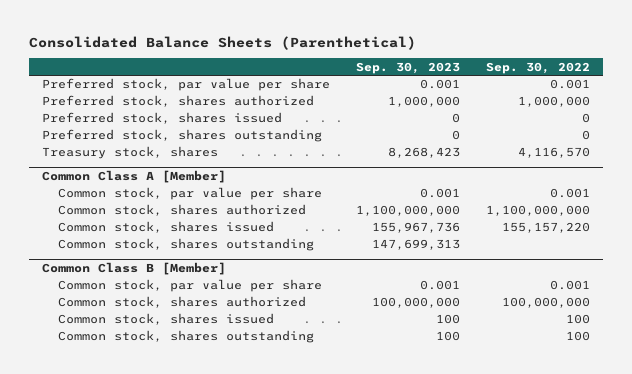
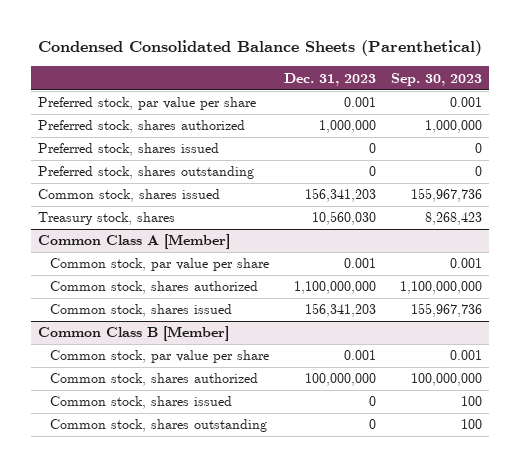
[28,35,416,50] Consolidated Balance Sheets (Parenthetical) -> [38,40,483,57] Condensed Consolidated Balance Sheets (Parenthetical)
[486,61,591,74] Sep. 30, 2022 -> none
none -> [283,72,376,86] Dec. 31, 2023
none -> [38,189,221,203] Common stock, shares issued
[57,238,314,252] Common stock, shares outstanding -> none

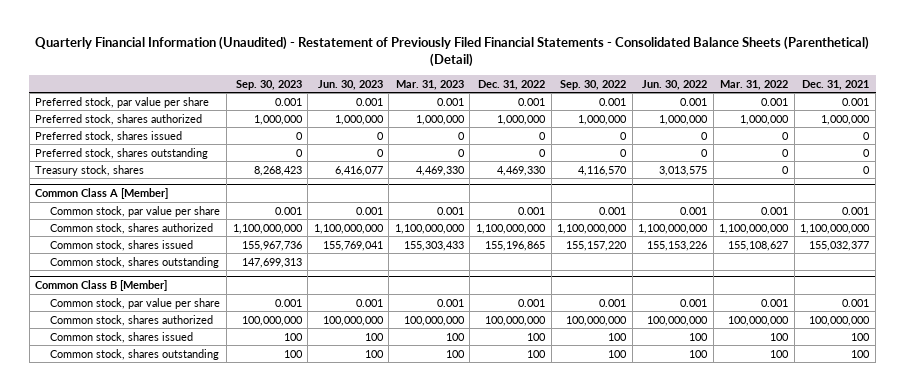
[38,40,483,57] Condensed Consolidated Balance Sheets (Parenthetical) -> [35,35,870,68] Quarterly Financial Information (Unaudited) - Restatement of Previously Filed Financial Statements - Consolidated Balance Sheets (Parenthetical) (Detail)
[283,72,376,86] Dec. 31, 2023 -> none
none -> [317,79,383,90] Jun. 30, 2023
none -> [395,79,464,90] Mar. 31, 2023
none -> [477,79,545,90] Dec. 31, 2022
none -> [560,79,627,90] Sep. 30, 2022
none -> [642,79,708,90] Jun. 30, 2022
none -> [720,79,789,90] Mar. 31, 2022
none -> [802,79,870,90] Dec. 31, 2021
[38,189,221,203] Common stock, shares issued -> none
none -> [50,256,220,268] Common stock, shares outstanding

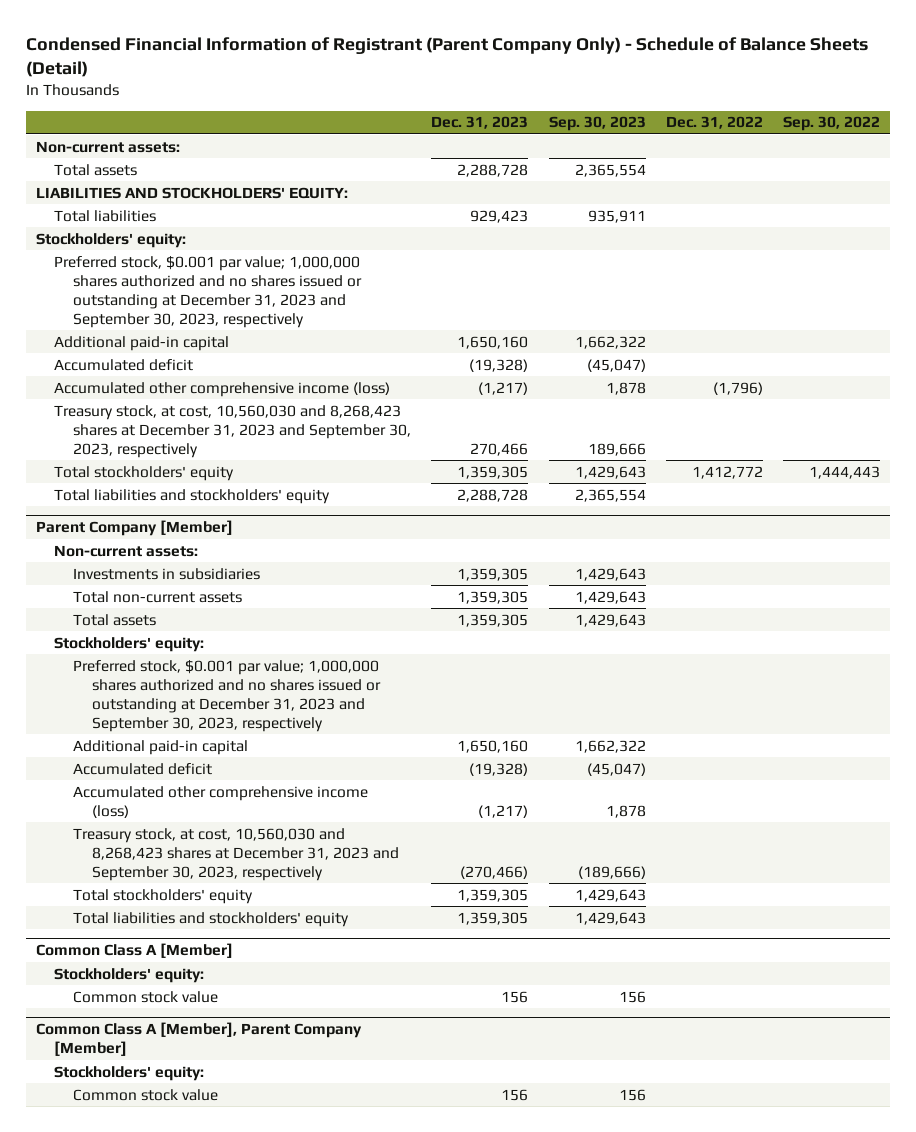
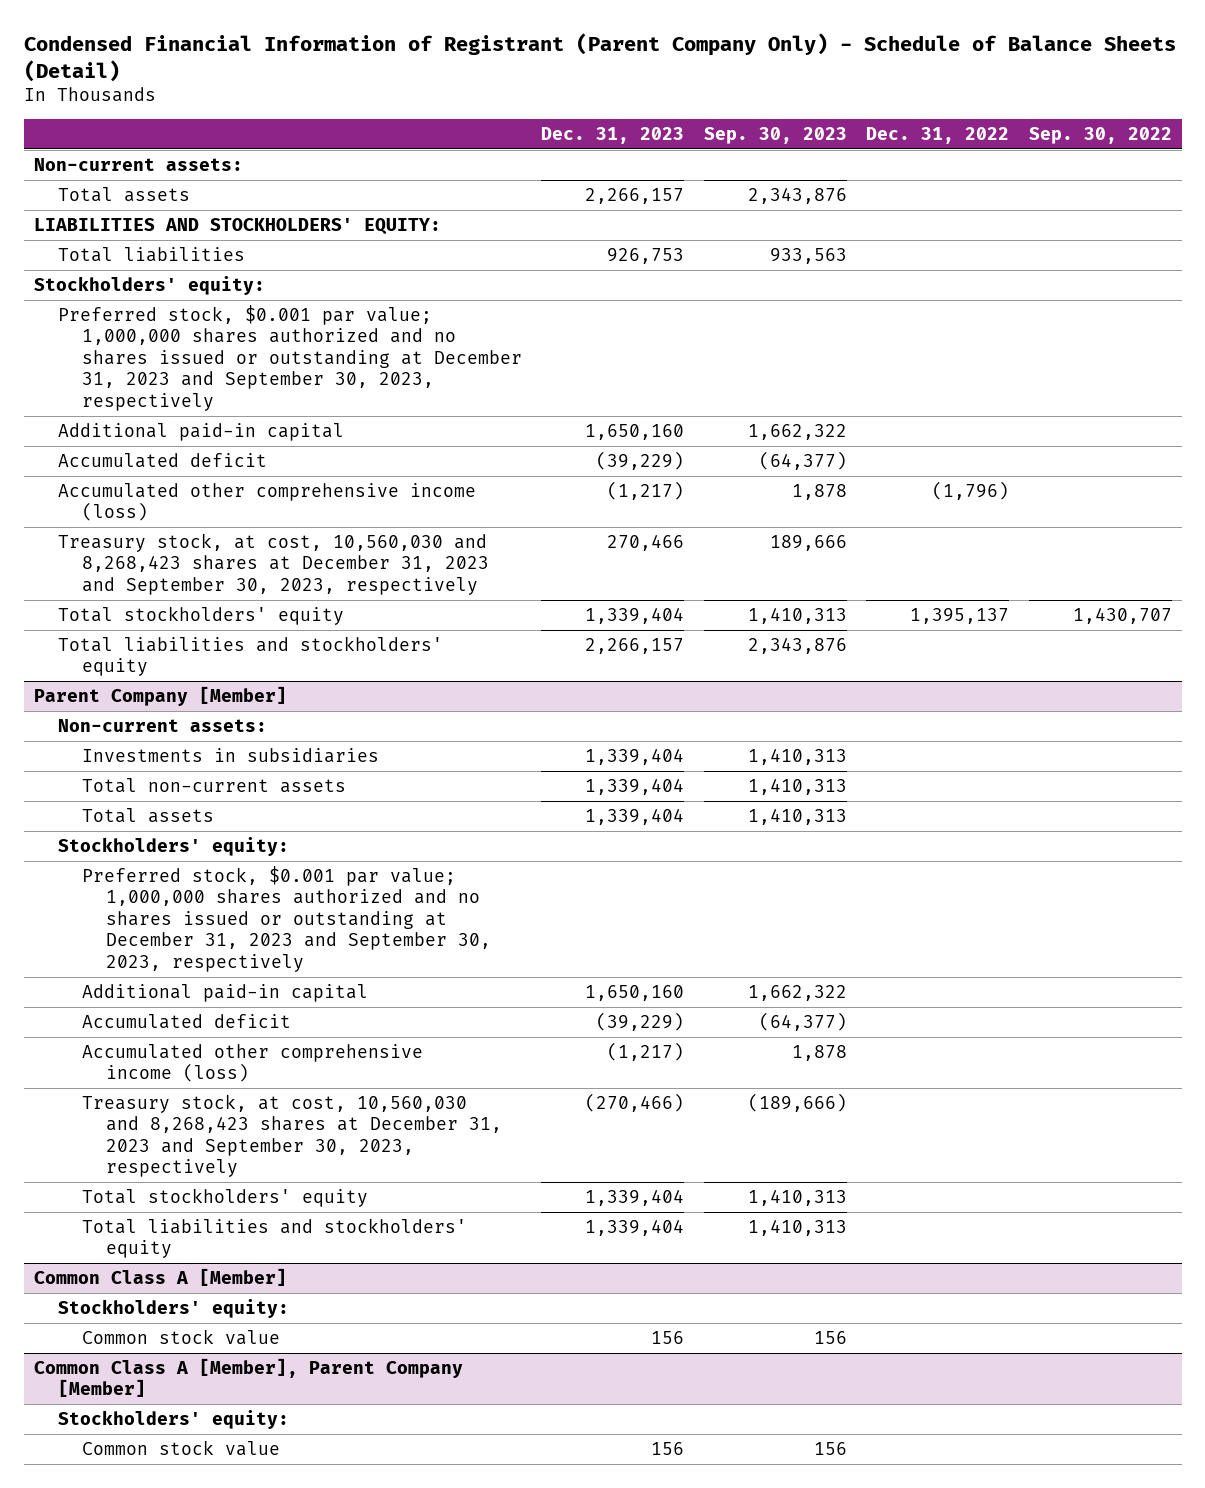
[457,163,529,177] 2,288,728 -> [585,187,685,204] 2,266,157
[574,163,646,177] 2,365,554 -> [747,186,847,204] 2,343,876
[470,209,529,223] 929,423 -> [607,247,685,264] 926,753
[587,209,646,223] 935,911 -> [769,247,847,264] 933,563
[469,358,529,372] (19,328) -> [596,450,685,470] (39,229)
[586,358,646,372] (45,047) -> [758,450,847,470] (64,377)
[457,465,529,479] 1,359,305 -> [585,606,685,624] 1,339,404
[574,465,646,479] 1,429,643 -> [747,606,847,624] 1,410,313
[691,465,763,479] 1,412,772 -> [910,607,1010,624] 1,395,137
[809,465,881,479] 1,444,443 -> [1072,606,1172,624] 1,430,707
[457,488,529,502] 2,288,728 -> [585,637,685,654] 2,266,157
[574,488,646,502] 2,365,554 -> [747,636,847,654] 2,343,876
[457,567,529,581] 1,359,305 -> [585,747,685,765] 1,339,404
[574,567,646,581] 1,429,643 -> [747,747,847,765] 1,410,313
[457,590,529,604] 1,359,305 -> [585,777,685,795] 1,339,404
[574,590,646,604] 1,429,643 -> [747,777,847,795] 1,410,313
[457,613,529,627] 1,359,305 -> [585,807,685,825] 1,339,404
[574,613,646,627] 1,429,643 -> [747,807,847,825] 1,410,313
[469,762,529,776] (19,328) -> [596,1011,685,1031] (39,229)
[586,762,646,776] (45,047) -> [758,1011,847,1031] (64,377)
[457,888,529,902] 1,359,305 -> [585,1188,685,1206] 1,339,404
[574,888,646,902] 1,429,643 -> [747,1188,847,1206] 1,410,313
[457,911,529,925] 1,359,305 -> [585,1218,685,1236] 1,339,404
[574,911,646,925] 1,429,643 -> [747,1218,847,1236] 1,410,313

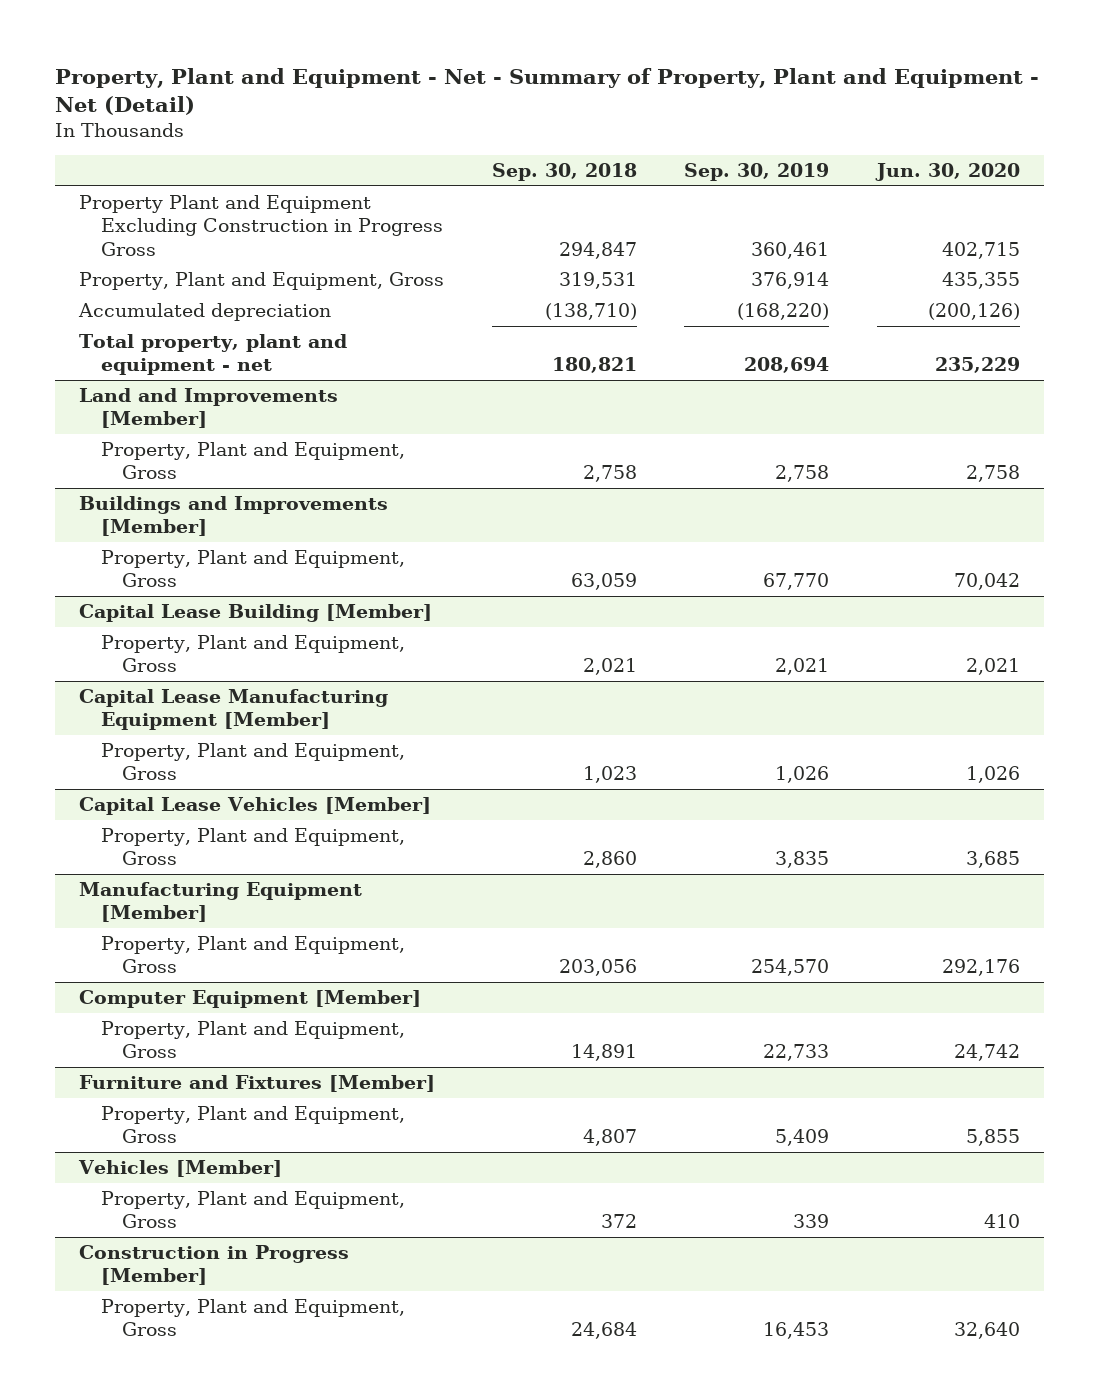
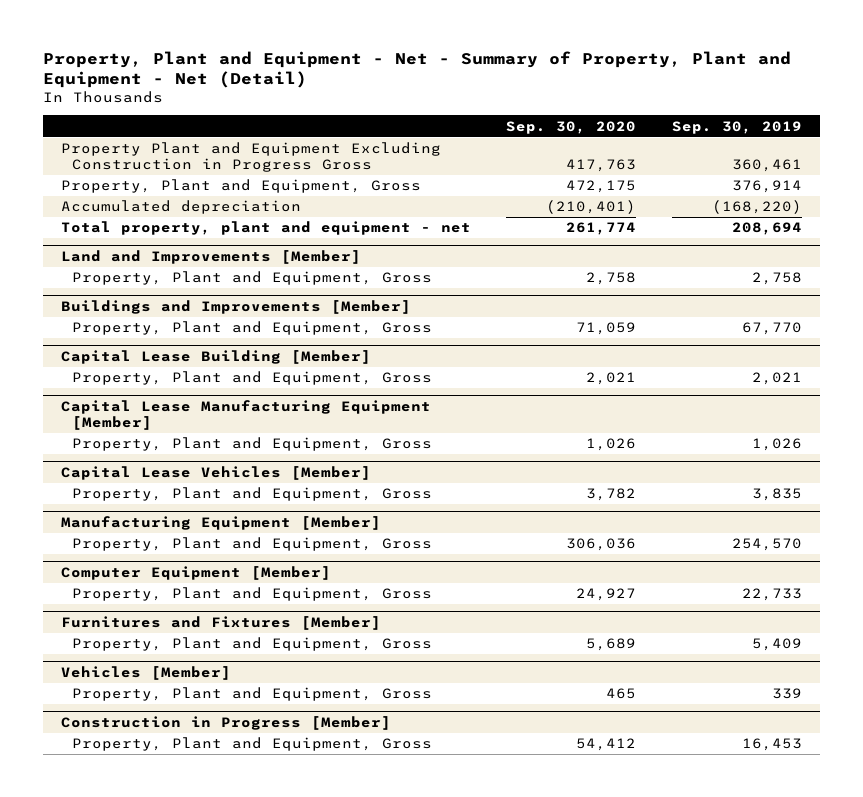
[491,163,637,182] Sep. 30, 2018 -> none
[875,163,1021,182] Jun. 30, 2020 -> none
none -> [506,120,637,134] Sep. 30, 2020
[79,1074,436,1092] Furniture and Fixtures [Member] -> [60,616,381,631] Furnitures and Fixtures [Member]

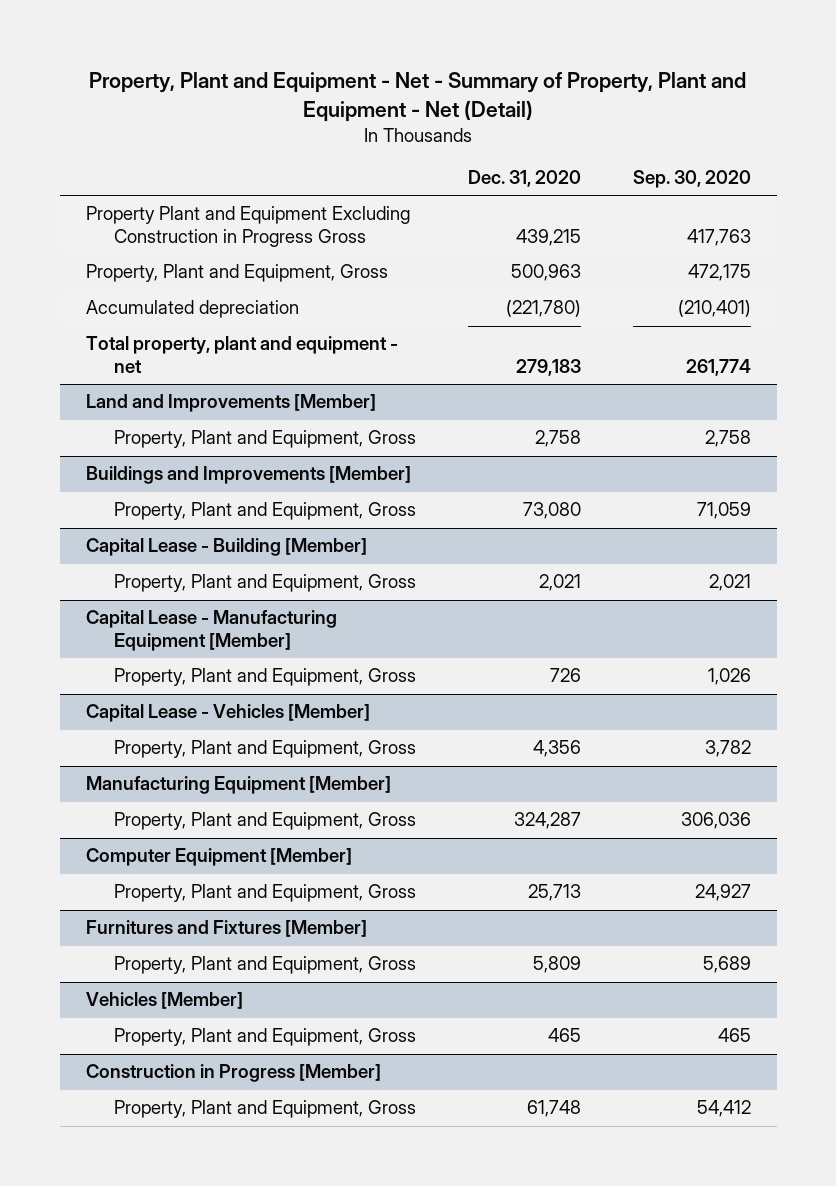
[671,120,802,134] Sep. 30, 2019 -> none
none -> [467,170,581,188] Dec. 31, 2020
[60,350,371,365] Capital Lease Building [Member] -> [85,538,367,557] Capital Lease - Building [Member]
[60,400,431,430] Capital Lease Manufacturing Equipment [Member] -> [85,610,337,651] Capital Lease - Manufacturing Equipment [Member]
[60,466,371,481] Capital Lease Vehicles [Member] -> [85,704,370,723] Capital Lease - Vehicles [Member]

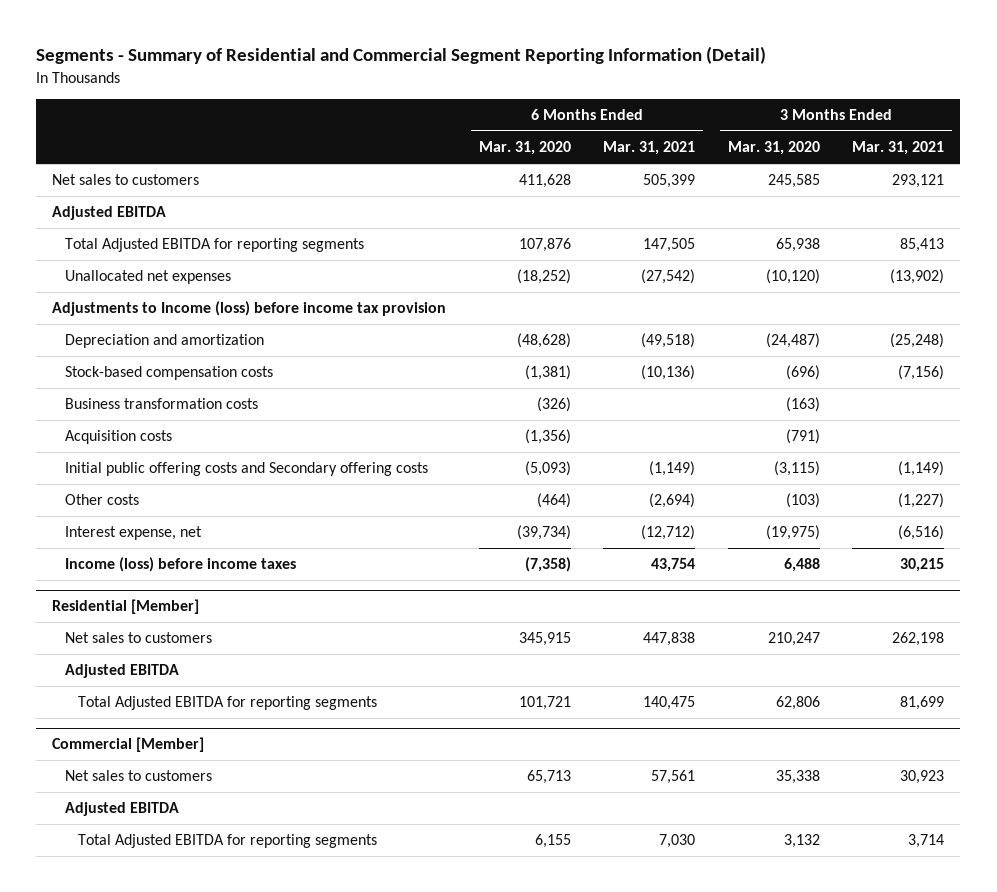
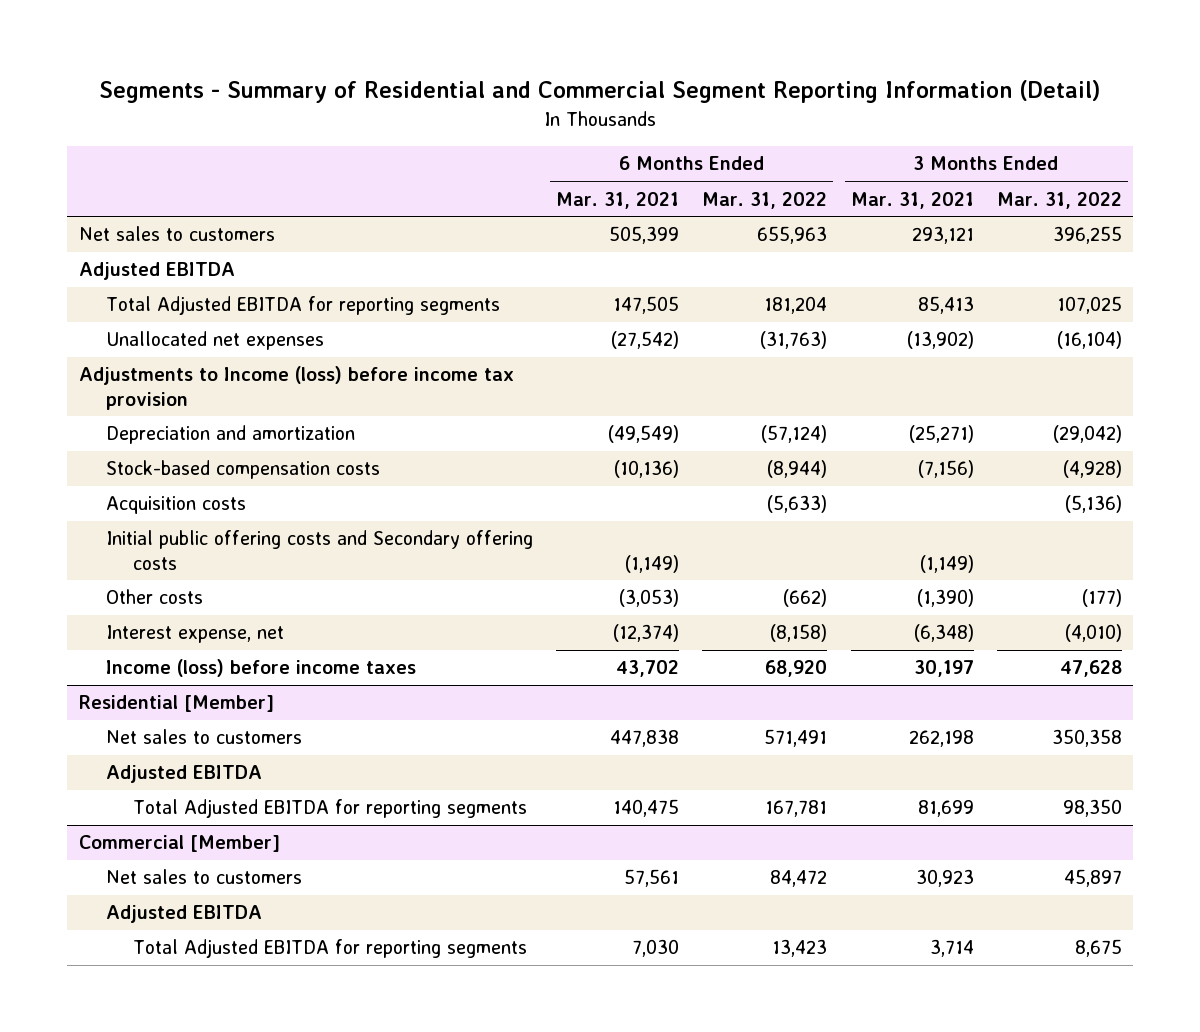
[478,141,571,156] Mar. 31, 2020 -> none
[727,141,820,156] Mar. 31, 2020 -> none
none -> [702,191,828,209] Mar. 31, 2022
none -> [996,191,1122,209] Mar. 31, 2022
[641,333,696,349] (49,518) -> [608,425,680,444] (49,549)
[890,333,945,349] (25,248) -> [908,425,974,444] (25,271)
[65,398,259,410] Business transformation costs -> none
[649,493,696,509] (2,694) -> [619,589,680,608] (3,053)
[898,493,945,509] (1,227) -> [916,589,974,608] (1,390)
[641,525,696,541] (12,712) -> [613,624,680,643] (12,374)
[898,525,945,541] (6,516) -> [913,624,974,643] (6,348)
[651,558,696,573] 43,754 -> [616,660,680,678] 43,702
[900,558,945,573] 30,215 -> [913,660,974,678] 30,197

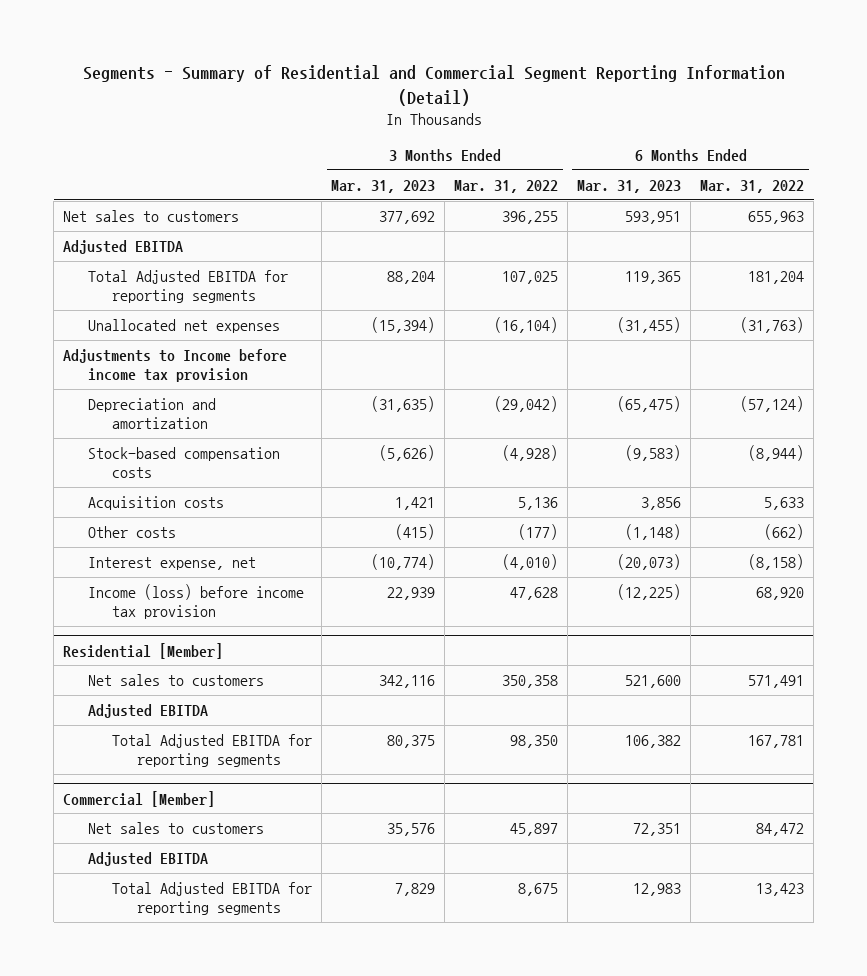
[556,191,680,209] Mar. 31, 2021 -> none
[850,191,974,209] Mar. 31, 2021 -> none
none -> [331,179,436,193] Mar. 31, 2023
none -> [577,179,682,193] Mar. 31, 2023
[78,366,514,410] Adjustments to Income (loss) before income tax provision -> [62,348,287,383] Adjustments to Income before income tax provision
[105,530,533,570] Initial public offering costs and Secondary offering costs -> none
[767,495,828,514] (5,633) -> [764,496,805,510] 5,633
[1064,495,1122,514] (5,136) -> [518,496,559,510] 5,136
[105,659,416,678] Income (loss) before income taxes -> [87,583,304,620] Income (loss) before income tax provision

